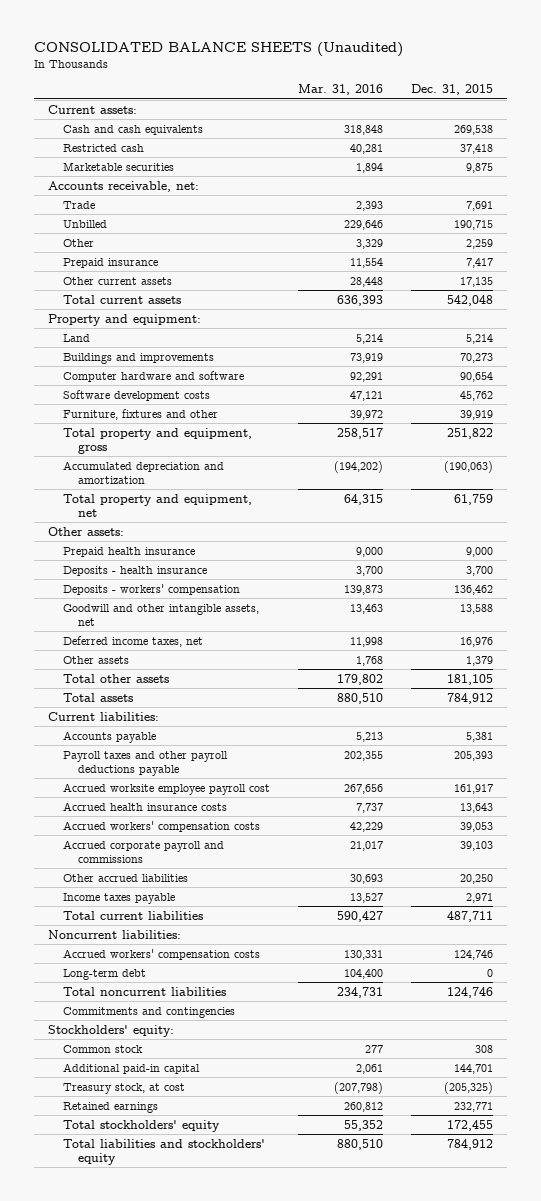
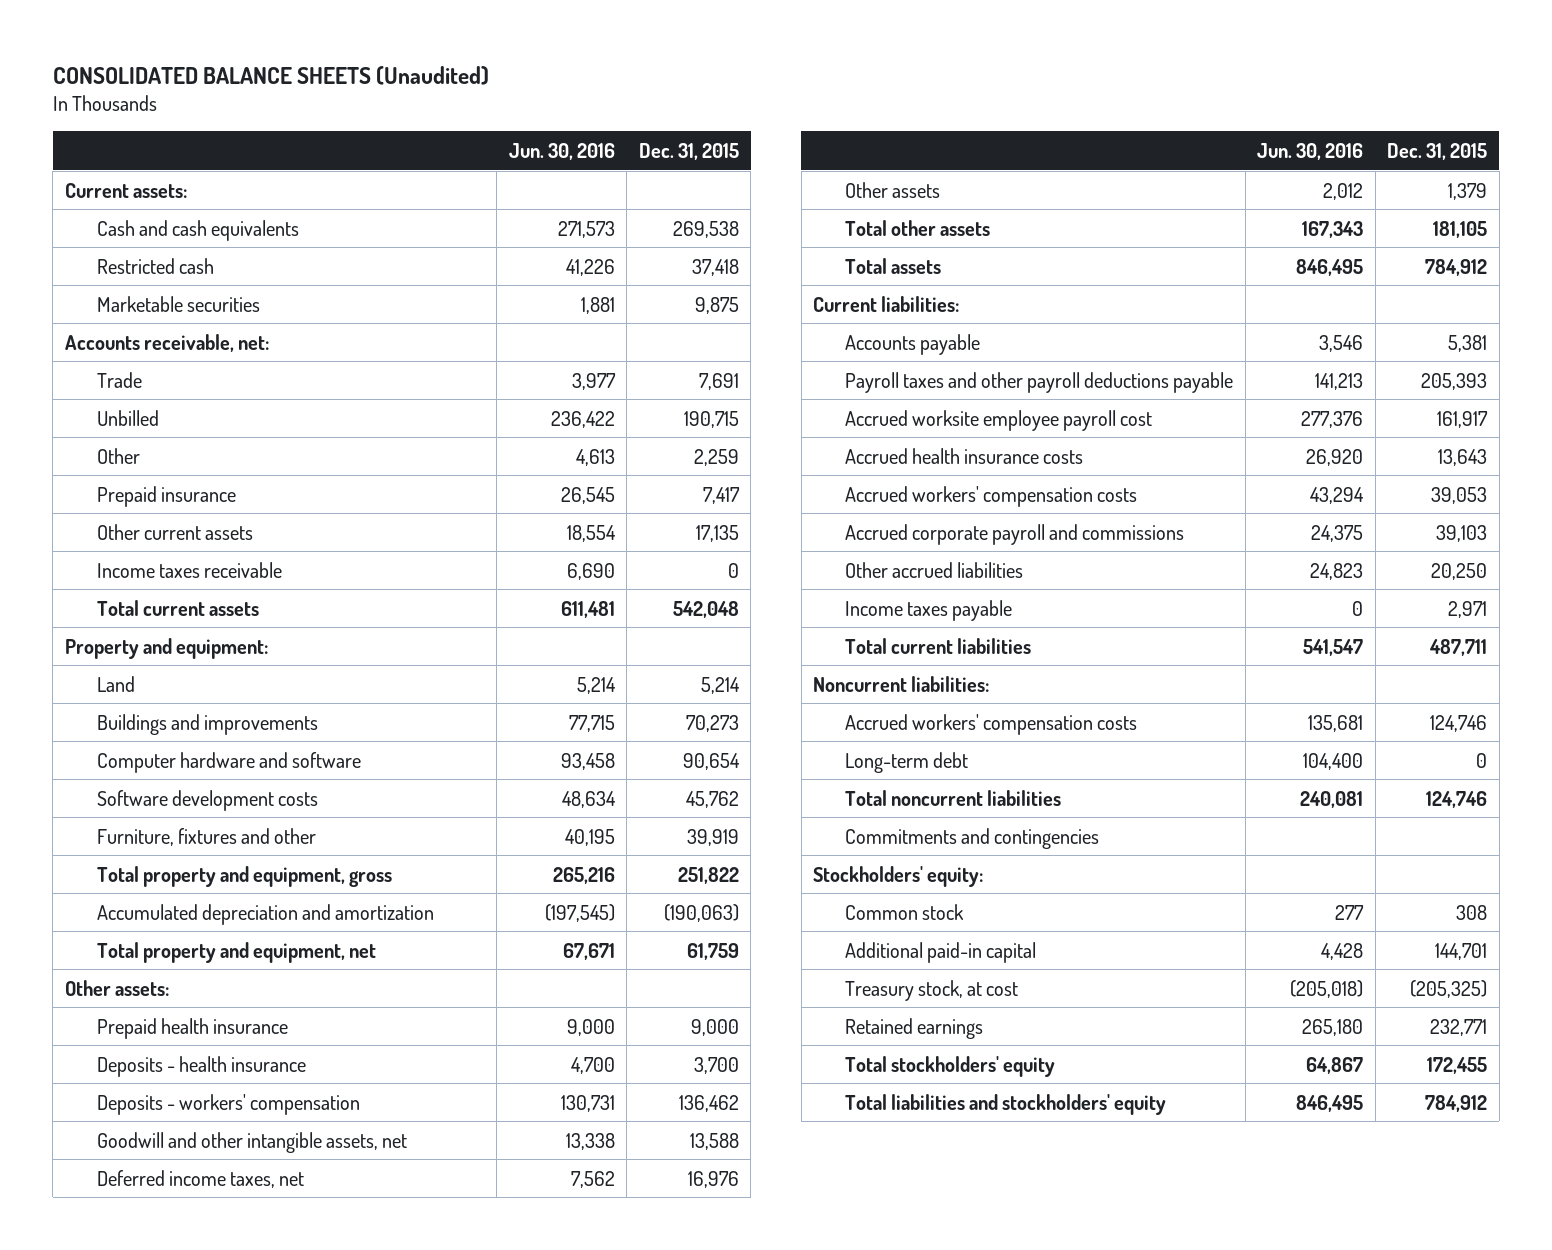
[298,84,384,96] Mar. 31, 2016 -> none
none -> [508,142,615,160] Jun. 30, 2016
none -> [96,561,282,578] Income taxes receivable

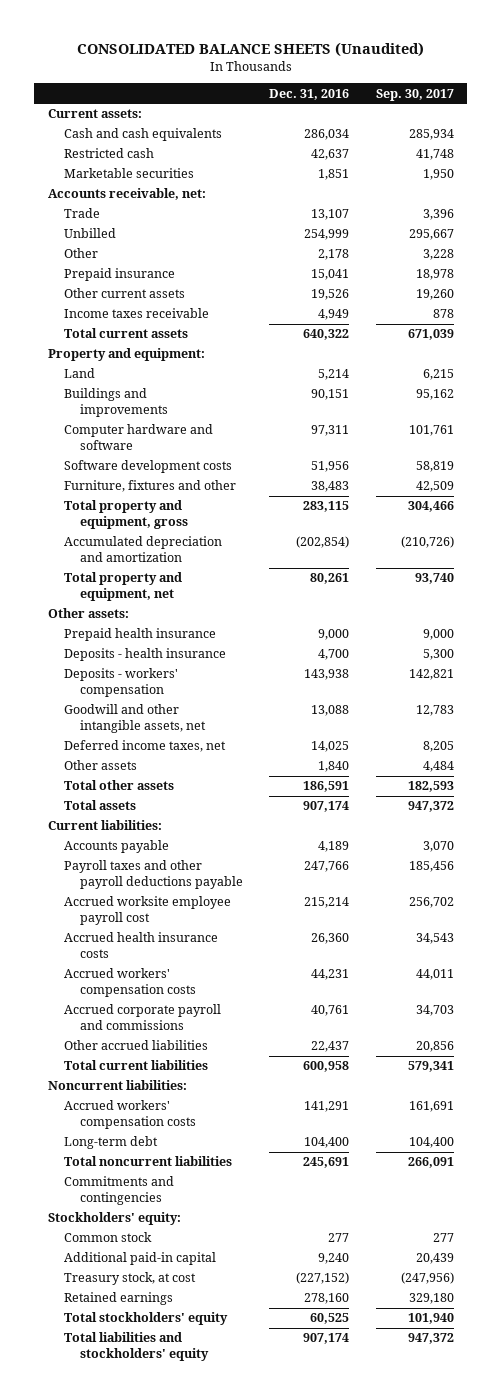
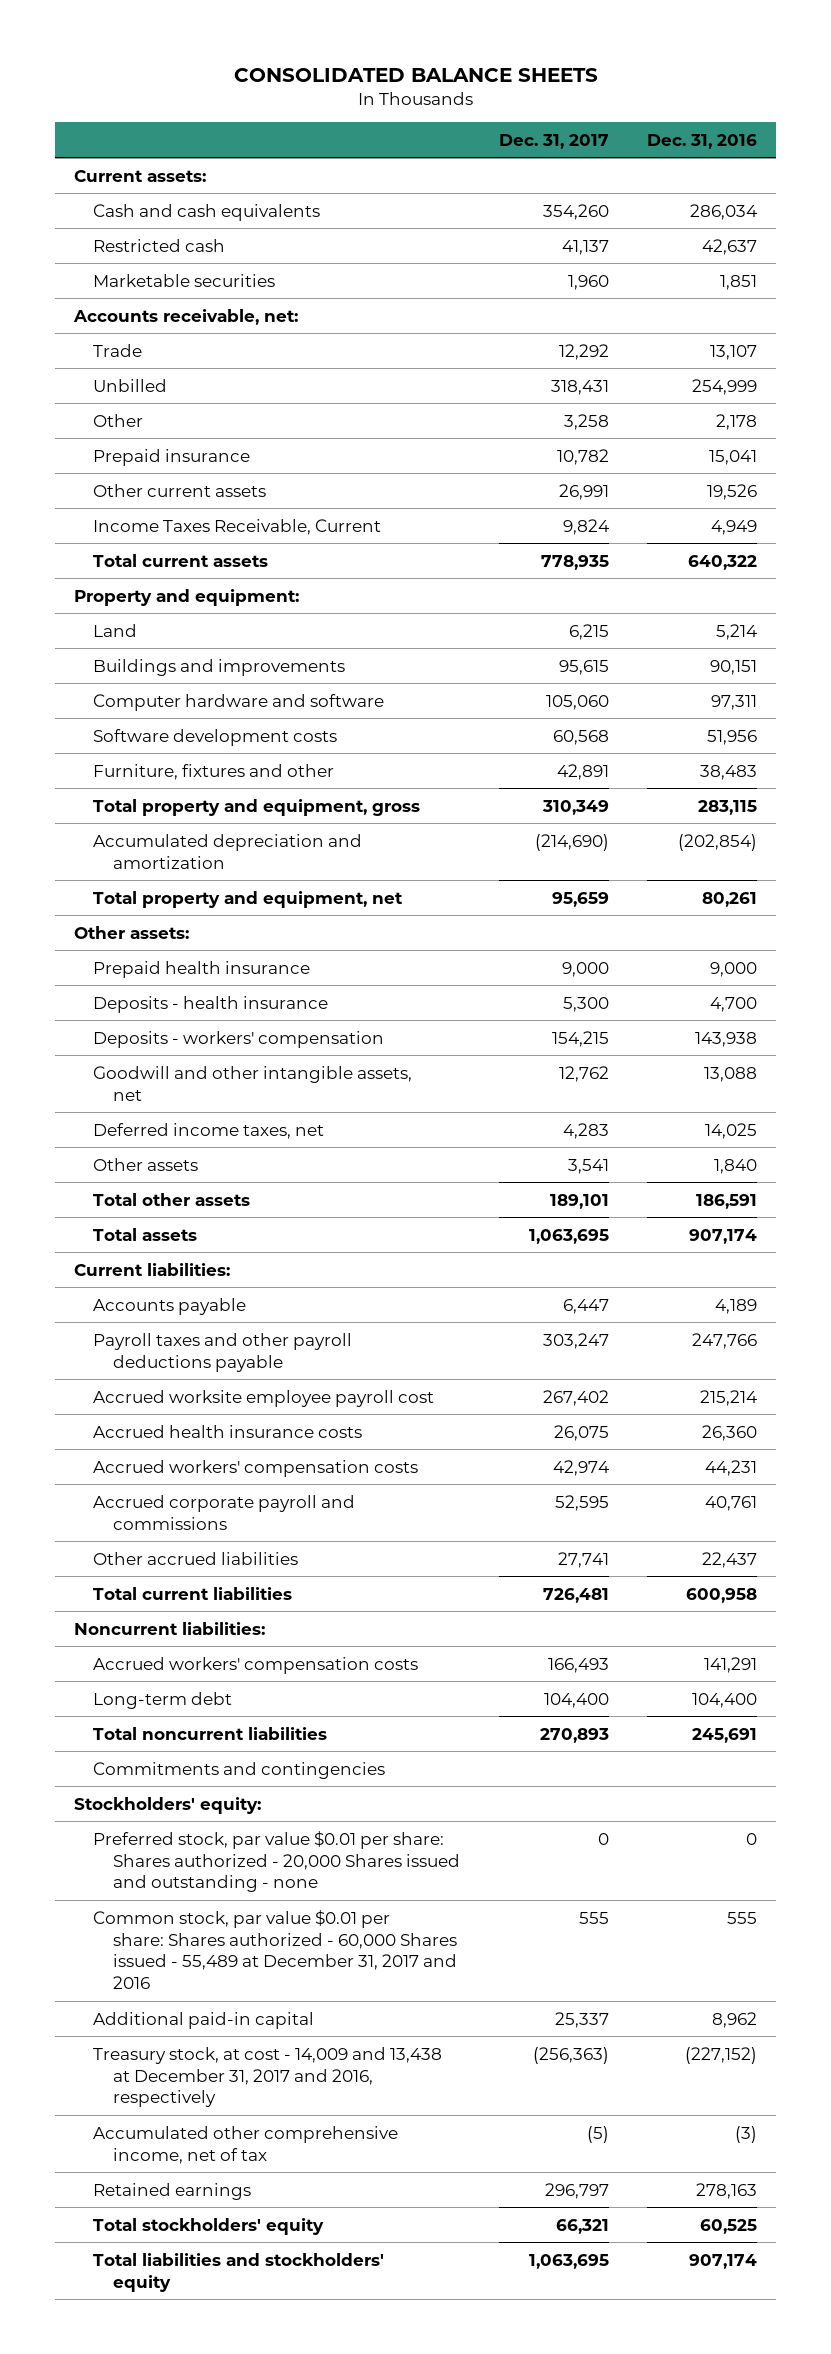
[76,41,424,57] CONSOLIDATED BALANCE SHEETS (Unaudited) -> [233,67,598,82] CONSOLIDATED BALANCE SHEETS
[375,88,454,101] Sep. 30, 2017 -> none
none -> [498,133,609,149] Dec. 31, 2017
[63,308,209,319] Income taxes receivable -> [93,518,382,535] Income Taxes Receivable, Current
[63,1232,152,1243] Common stock -> none
none -> [93,1830,460,1893] Preferred stock, par value $0.01 per share: Shares authorized - 20,000 Shares issued and outstanding - none
none -> [93,1909,457,1990] Common stock, par value $0.01 per share: Shares authorized - 60,000 Shares issued - 55,489 at December 31, 2017 and 2016
[318,1253,350,1265] 9,240 -> [712,2011,758,2028] 8,962
[63,1272,196,1286] Treasury stock, at cost -> [93,2046,443,2108] Treasury stock, at cost - 14,009 and 13,438 at December 31, 2017 and 2016, respectively
none -> [93,2125,399,2164] Accumulated other comprehensive income, net of tax
[304,1293,350,1305] 278,160 -> [696,2182,758,2199] 278,163

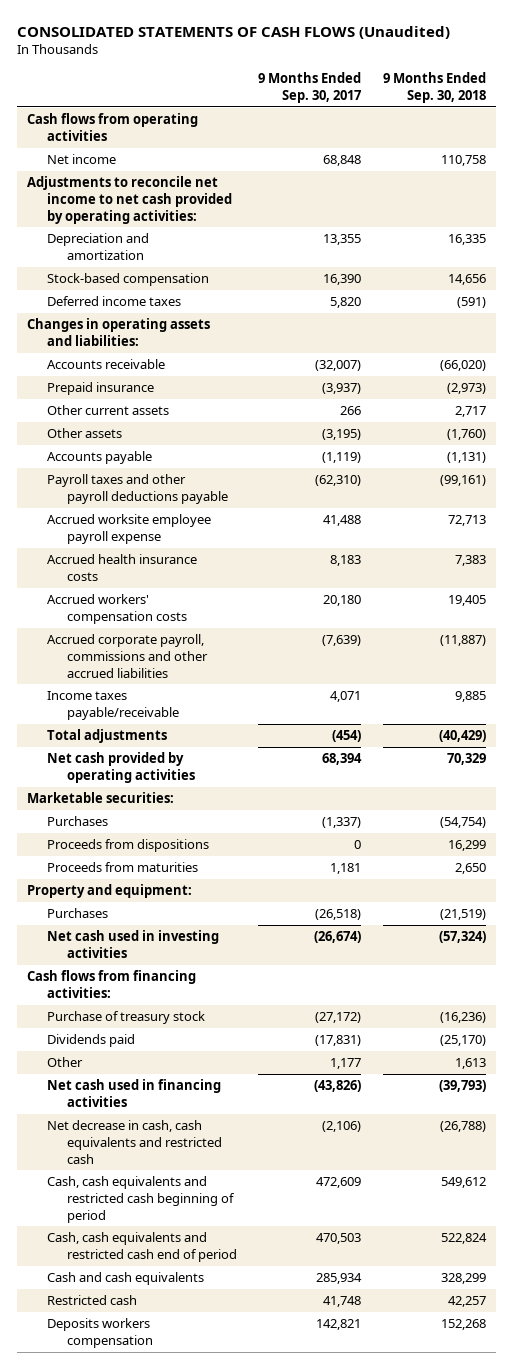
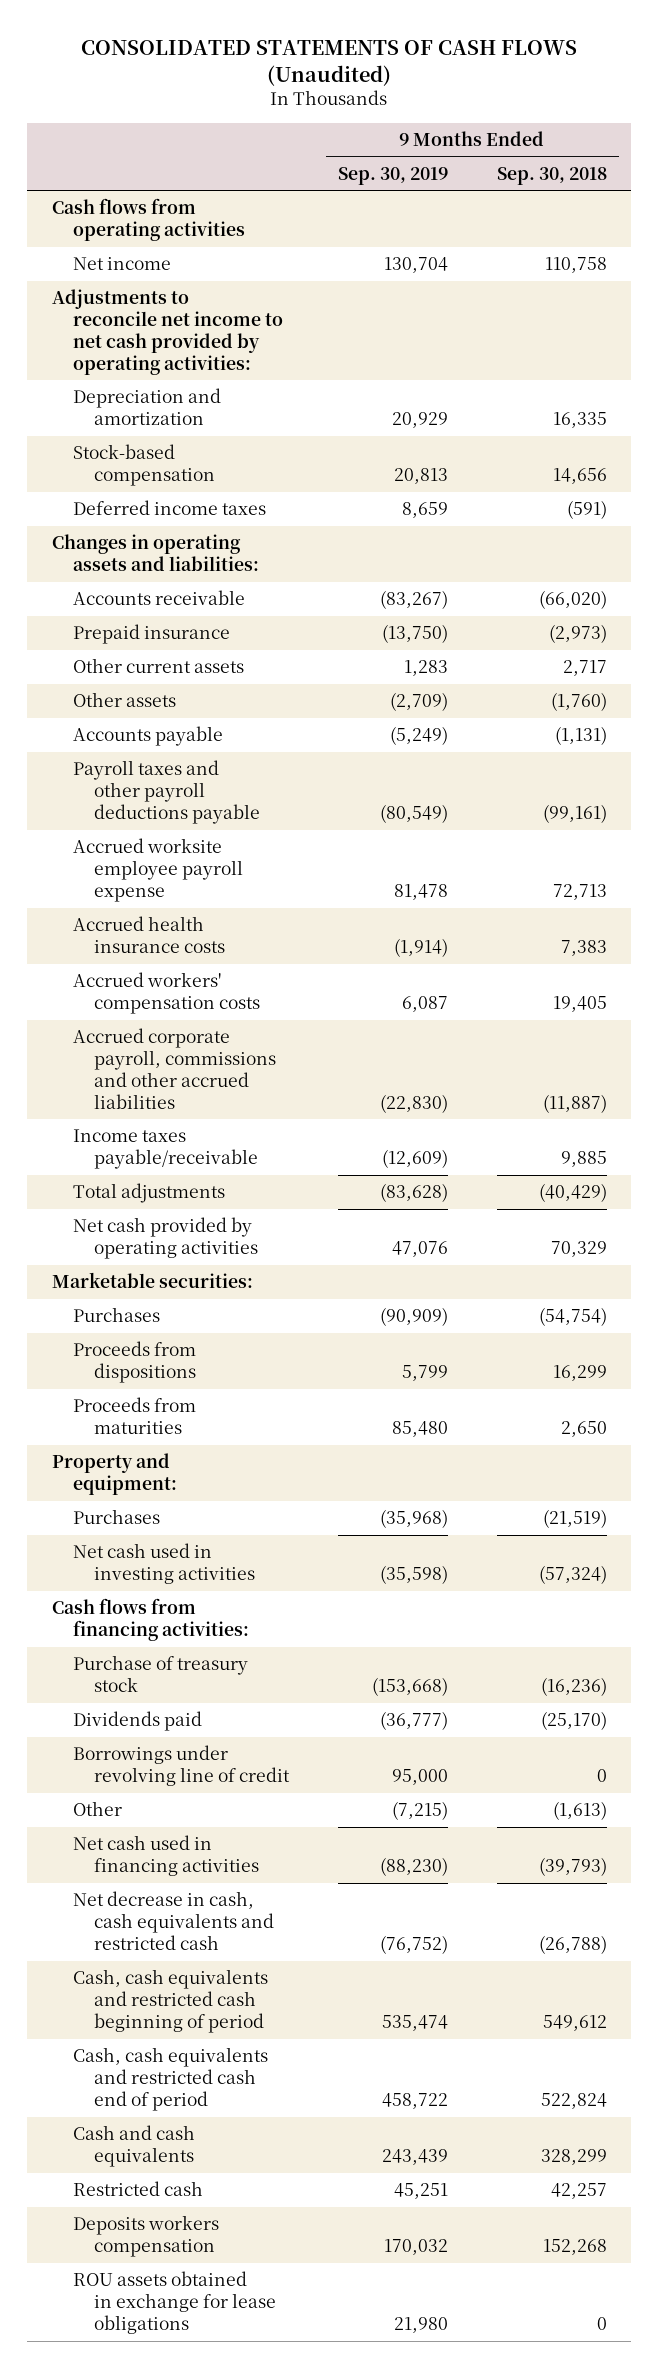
[258,72,362,104] 9 Months Ended Sep. 30, 2017 -> none
none -> [337,166,448,185] Sep. 30, 2019
none -> [72,1745,290,1787] Borrowings under revolving line of credit
[454,1058,486,1070] 1,613 -> [552,1801,607,1821] (1,613)
none -> [72,2271,276,2335] ROU assets obtained in exchange for lease obligations

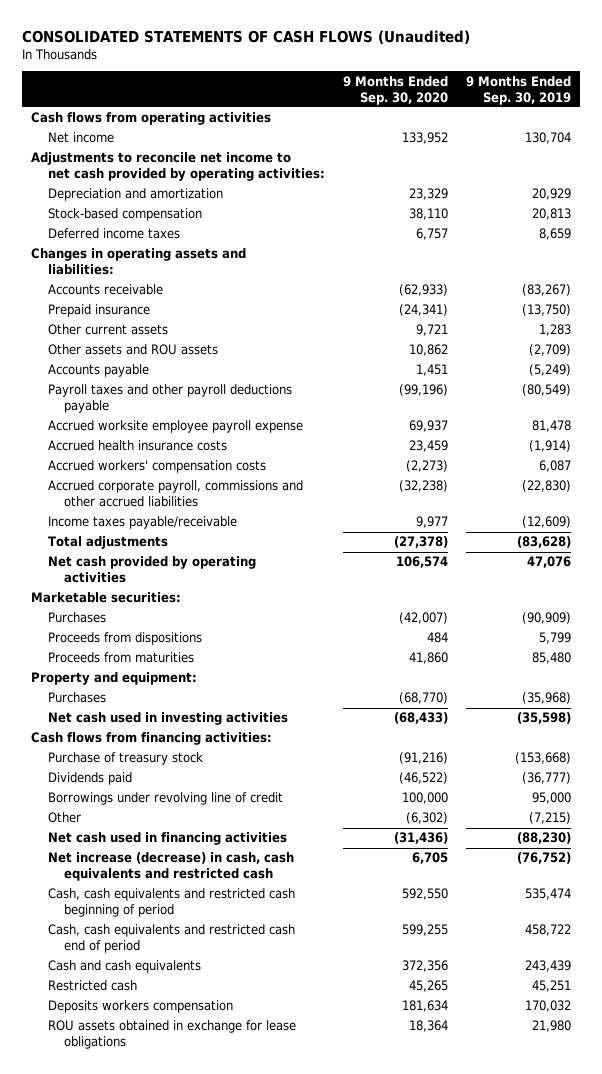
[496,166,607,185] Sep. 30, 2018 -> none
none -> [342,75,448,105] 9 Months Ended Sep. 30, 2020
[72,692,176,708] Other assets -> [47,344,218,356] Other assets and ROU assets
[72,1891,274,1951] Net decrease in cash, cash equivalents and restricted cash -> [47,852,294,882] Net increase (decrease) in cash, cash equivalents and restricted cash

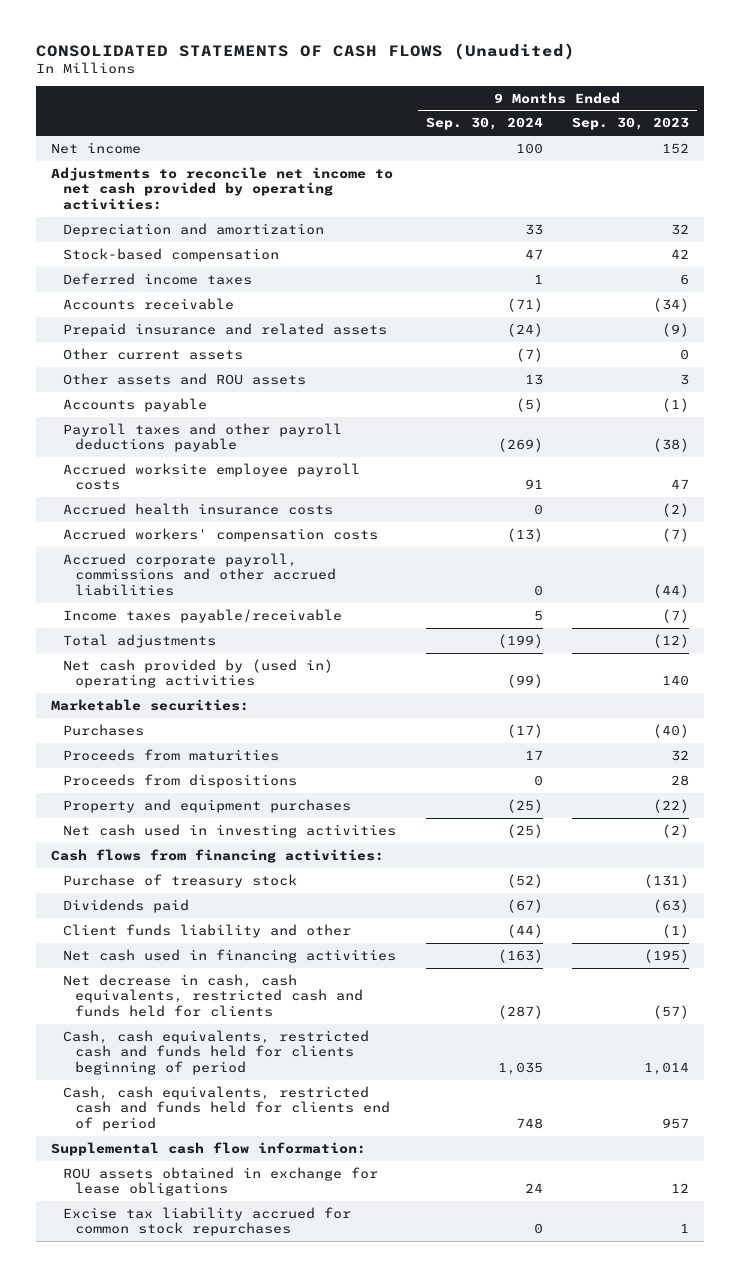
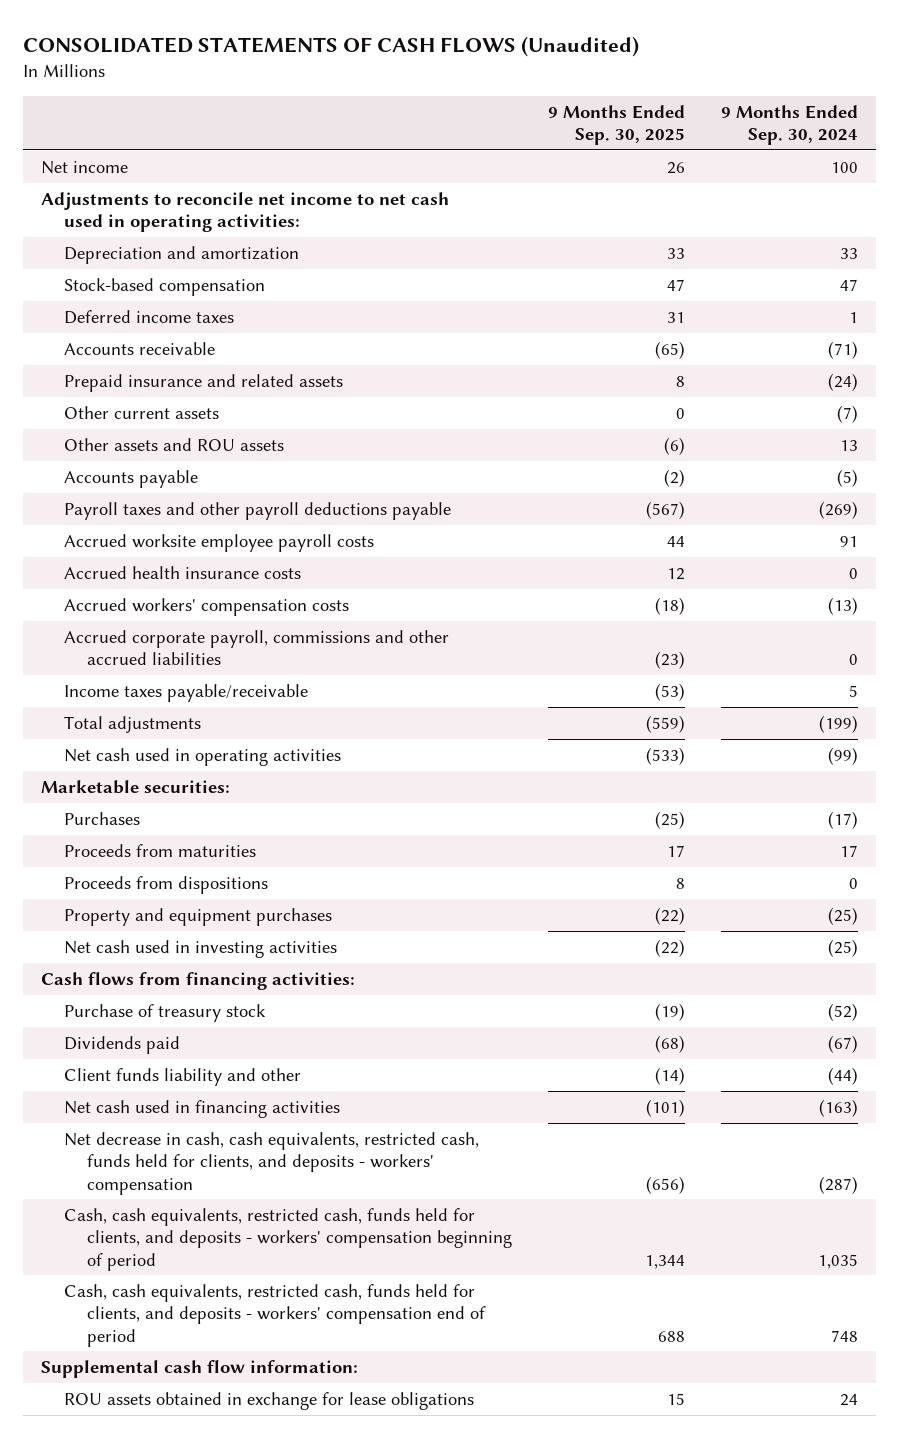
[572,117,690,131] Sep. 30, 2023 -> none
none -> [548,104,686,146] 9 Months Ended Sep. 30, 2025
[50,166,393,211] Adjustments to reconcile net income to net cash provided by operating activities: -> [40,191,449,233] Adjustments to reconcile net income to net cash used in operating activities:
[63,658,334,689] Net cash provided by (used in) operating activities -> [64,747,342,766] Net cash used in operating activities
[63,973,364,1018] Net decrease in cash, cash equivalents, restricted cash and funds held for clients -> [64,1131,480,1195] Net decrease in cash, cash equivalents, restricted cash, funds held for clients, and deposits - workers' compensation
[63,1029,370,1076] Cash, cash equivalents, restricted cash and funds held for clients beginning of period -> [64,1207,513,1271] Cash, cash equivalents, restricted cash, funds held for clients, and deposits - workers' compensation beginning of period
[63,1085,391,1132] Cash, cash equivalents, restricted cash and funds held for clients end of period -> [64,1283,487,1347] Cash, cash equivalents, restricted cash, funds held for clients, and deposits - workers' compensation end of period
[63,1206,352,1237] Excise tax liability accrued for common stock repurchases -> none

